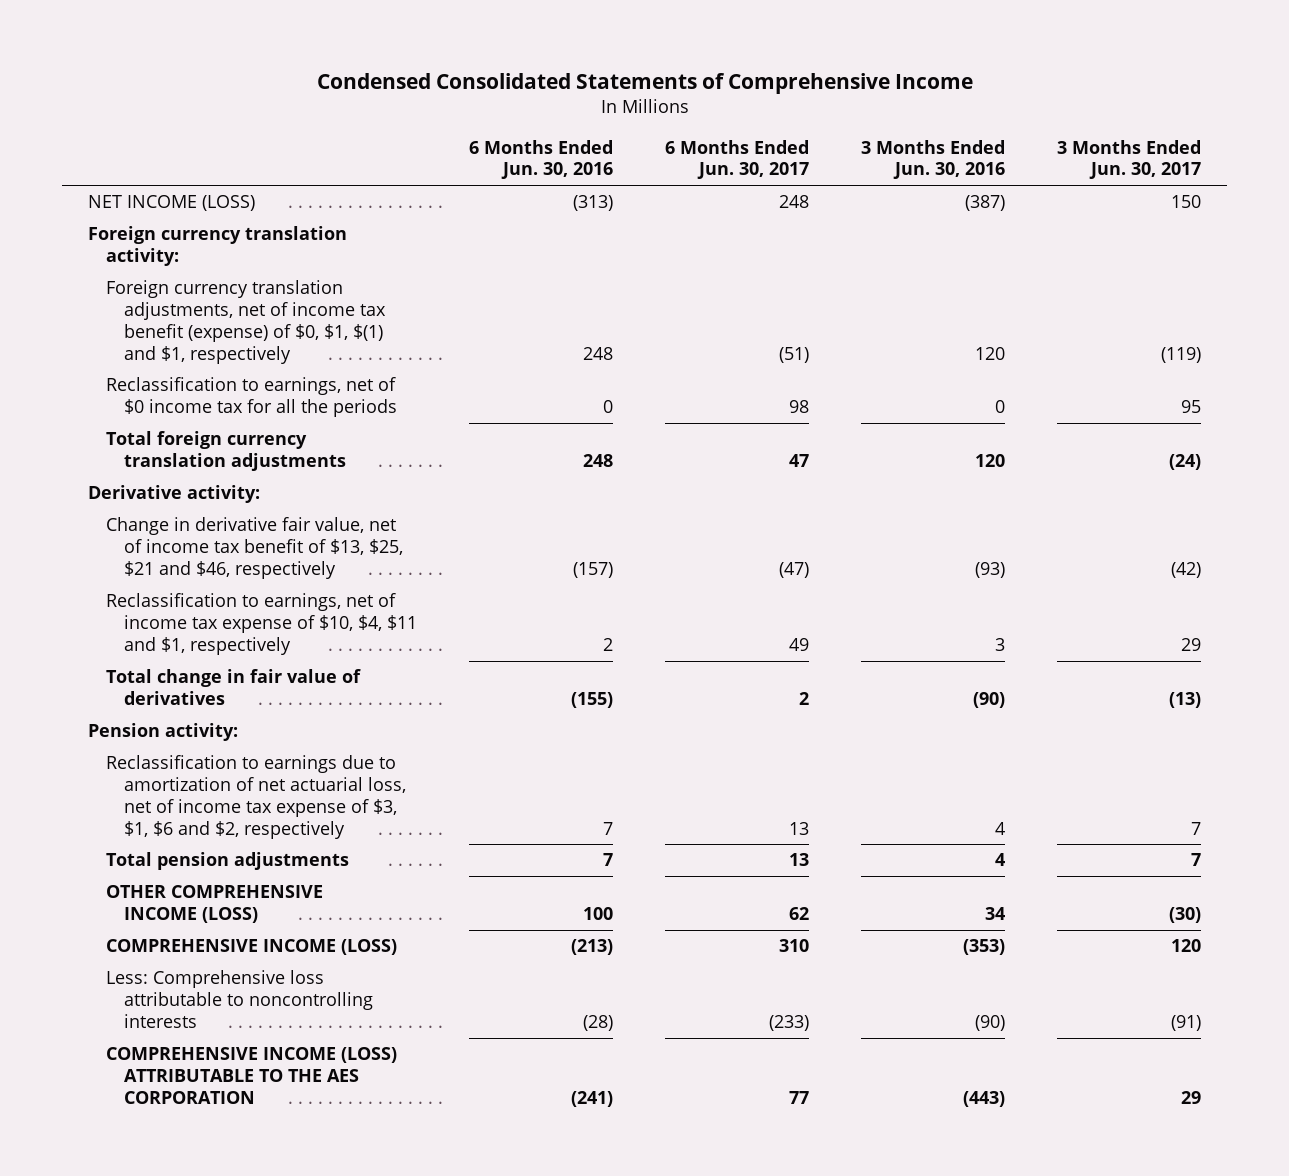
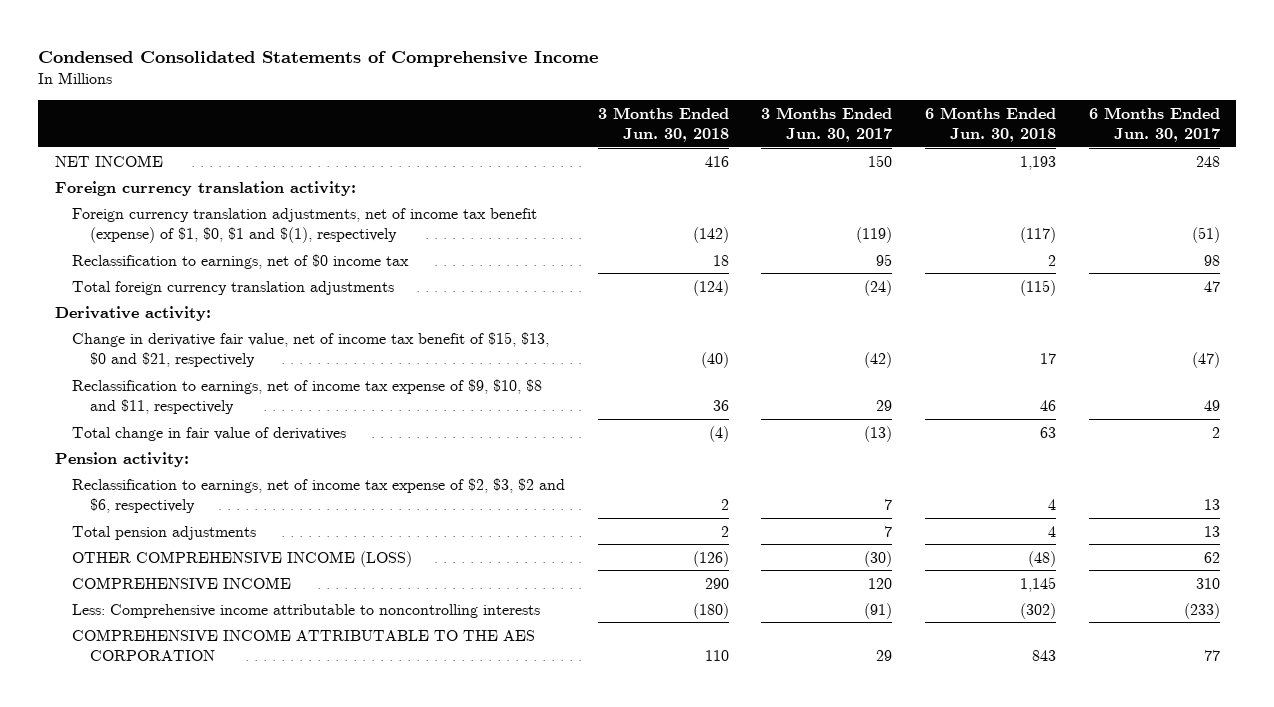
[469,139,614,180] 6 Months Ended Jun. 30, 2016 -> none
[861,139,1006,180] 3 Months Ended Jun. 30, 2016 -> none
none -> [597,106,729,143] 3 Months Ended Jun. 30, 2018
none -> [925,106,1057,143] 6 Months Ended Jun. 30, 2018
[87,195,255,212] NET INCOME (LOSS) -> [54,154,163,167] NET INCOME
[106,280,387,364] Foreign currency translation adjustments, net of income tax benefit (expense) of $0, $1, $(1) and $1, respectively -> [72,207,538,243] Foreign currency translation adjustments, net of income tax benefit (expense) of $1, $0, $1 and $(1), respectively
[106,377,398,418] Reclassification to earnings, net of $0 income tax for all the periods -> [72,253,410,269] Reclassification to earnings, net of $0 income tax
[106,517,404,579] Change in derivative fair value, net of income tax benefit of $13, $25, $21 and $46, respectively -> [72,331,550,367] Change in derivative fair value, net of income tax benefit of $15, $13, $0 and $21, respectively
[106,593,418,655] Reclassification to earnings, net of income tax expense of $10, $4, $11 and $1, respectively -> [72,378,543,414] Reclassification to earnings, net of income tax expense of $9, $10, $8 and $11, respectively
[106,755,407,839] Reclassification to earnings due to amortization of net actuarial loss, net of income tax expense of $3, $1, $6 and $2, respectively -> [72,477,566,513] Reclassification to earnings, net of income tax expense of $2, $3, $2 and $6, respectively
[106,939,398,956] COMPREHENSIVE INCOME (LOSS) -> [72,576,292,589] COMPREHENSIVE INCOME
[106,970,374,1028] Less: Comprehensive loss attributable to noncontrolling interests -> [72,603,541,618] Less: Comprehensive income attributable to noncontrolling interests
[106,1047,398,1104] COMPREHENSIVE INCOME (LOSS) ATTRIBUTABLE TO THE AES CORPORATION -> [72,628,536,661] COMPREHENSIVE INCOME ATTRIBUTABLE TO THE AES CORPORATION

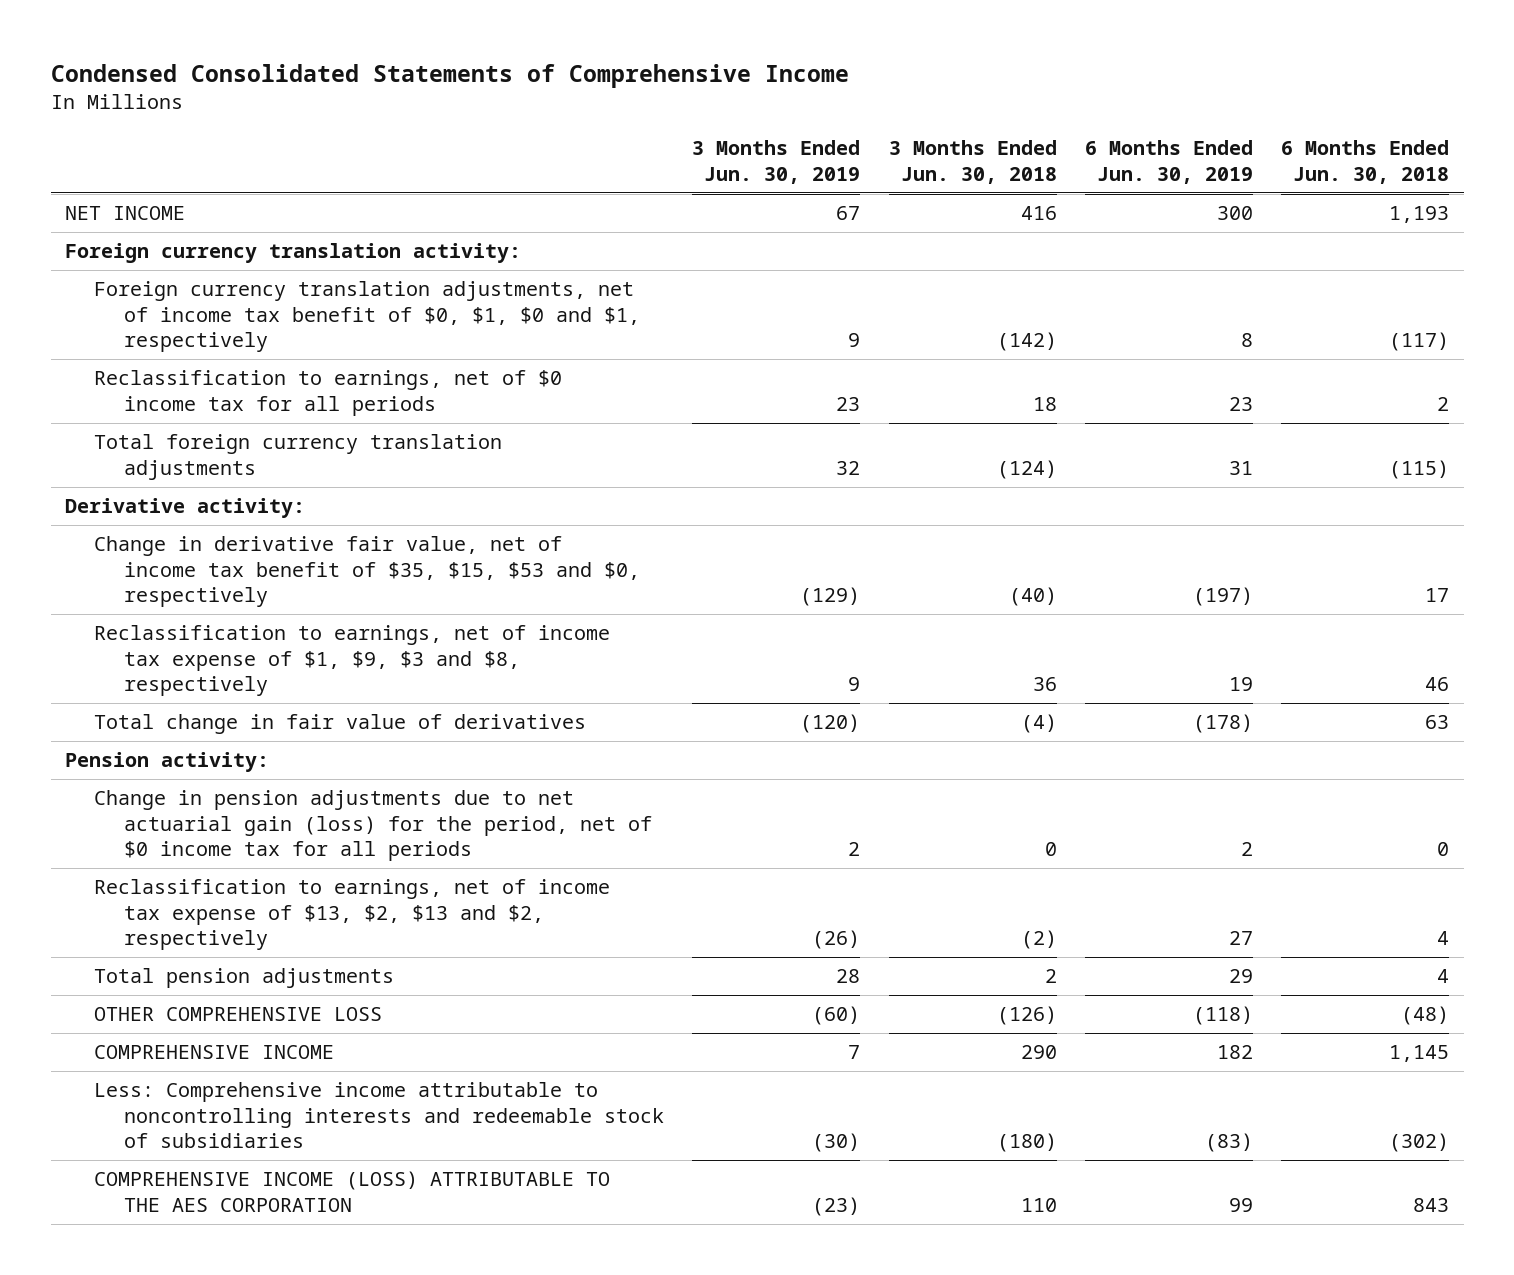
[761,106,893,143] 3 Months Ended Jun. 30, 2017 -> none
[1088,106,1220,143] 6 Months Ended Jun. 30, 2017 -> none
none -> [692,140,861,184] 3 Months Ended Jun. 30, 2019
none -> [1084,140,1253,184] 6 Months Ended Jun. 30, 2019
[72,207,538,243] Foreign currency translation adjustments, net of income tax benefit (expense) of $1, $0, $1 and $(1), respectively -> [94,281,640,353] Foreign currency translation adjustments, net of income tax benefit of $0, $1, $0 and $1, respectively
[72,253,410,269] Reclassification to earnings, net of $0 income tax -> [94,370,563,416] Reclassification to earnings, net of $0 income tax for all periods
[72,331,550,367] Change in derivative fair value, net of income tax benefit of $15, $13, $0 and $21, respectively -> [94,536,640,608] Change in derivative fair value, net of income tax benefit of $35, $15, $53 and $0, respectively
[72,378,543,414] Reclassification to earnings, net of income tax expense of $9, $10, $8 and $11, respectively -> [94,625,611,697] Reclassification to earnings, net of income tax expense of $1, $9, $3 and $8, respectively
none -> [94,790,652,862] Change in pension adjustments due to net actuarial gain (loss) for the period, net of $0 income tax for all periods
[72,477,566,513] Reclassification to earnings, net of income tax expense of $2, $3, $2 and $6, respectively -> [94,879,611,951] Reclassification to earnings, net of income tax expense of $13, $2, $13 and $2, respectively
[720,498,729,510] 2 -> [1020,930,1057,950] (2)
[72,550,413,567] OTHER COMPREHENSIVE INCOME (LOSS) -> [94,1007,383,1022] OTHER COMPREHENSIVE LOSS
[72,603,541,618] Less: Comprehensive income attributable to noncontrolling interests -> [94,1082,664,1149] Less: Comprehensive income attributable to noncontrolling interests and redeemable stock of subsidiaries
[72,628,536,661] COMPREHENSIVE INCOME ATTRIBUTABLE TO THE AES CORPORATION -> [94,1171,611,1212] COMPREHENSIVE INCOME (LOSS) ATTRIBUTABLE TO THE AES CORPORATION

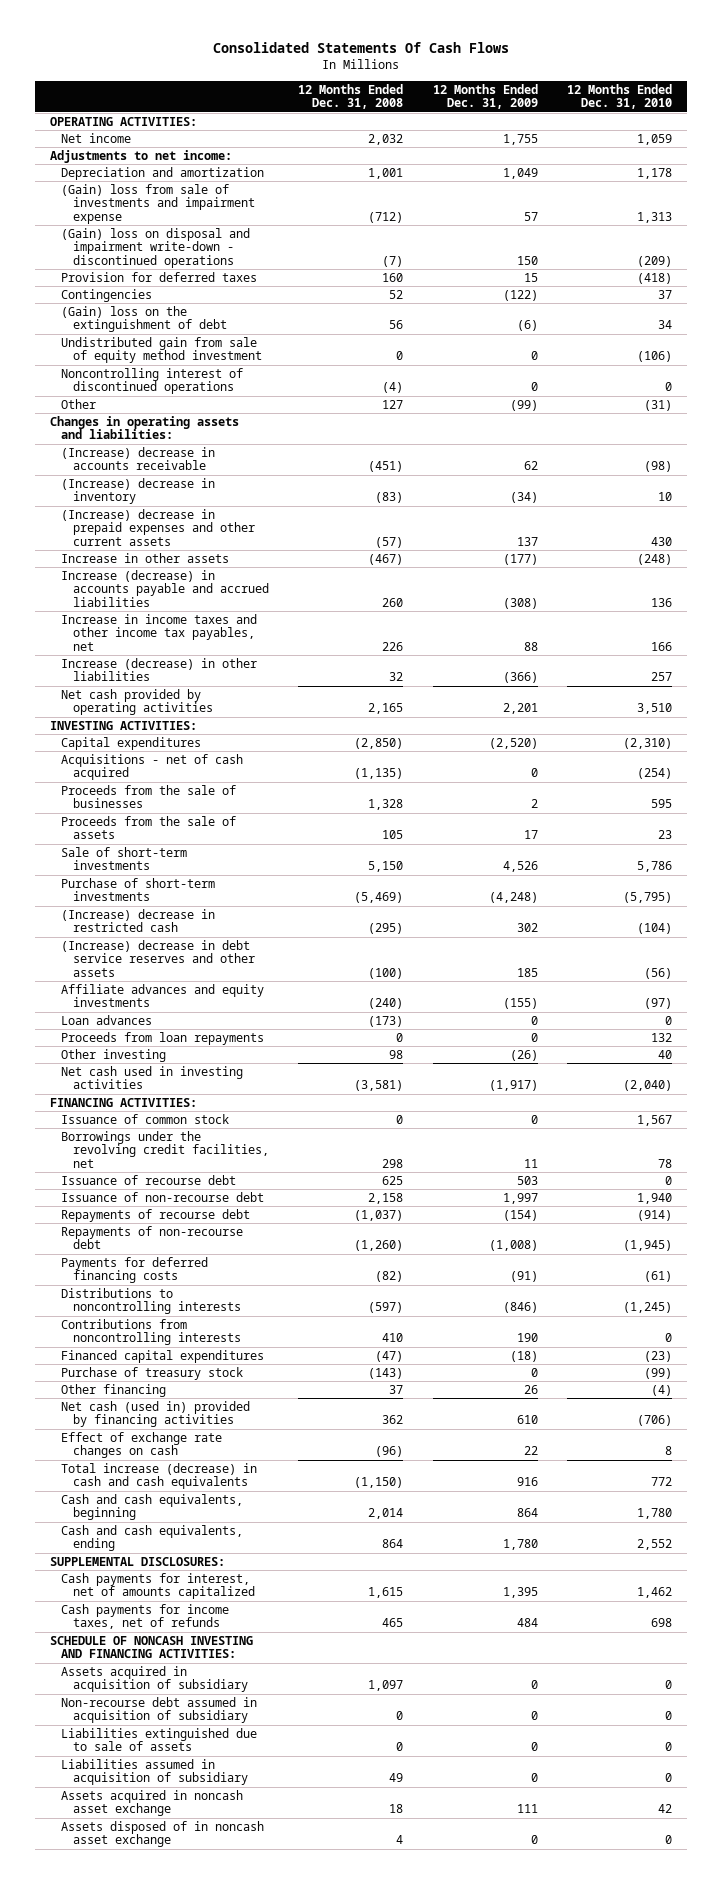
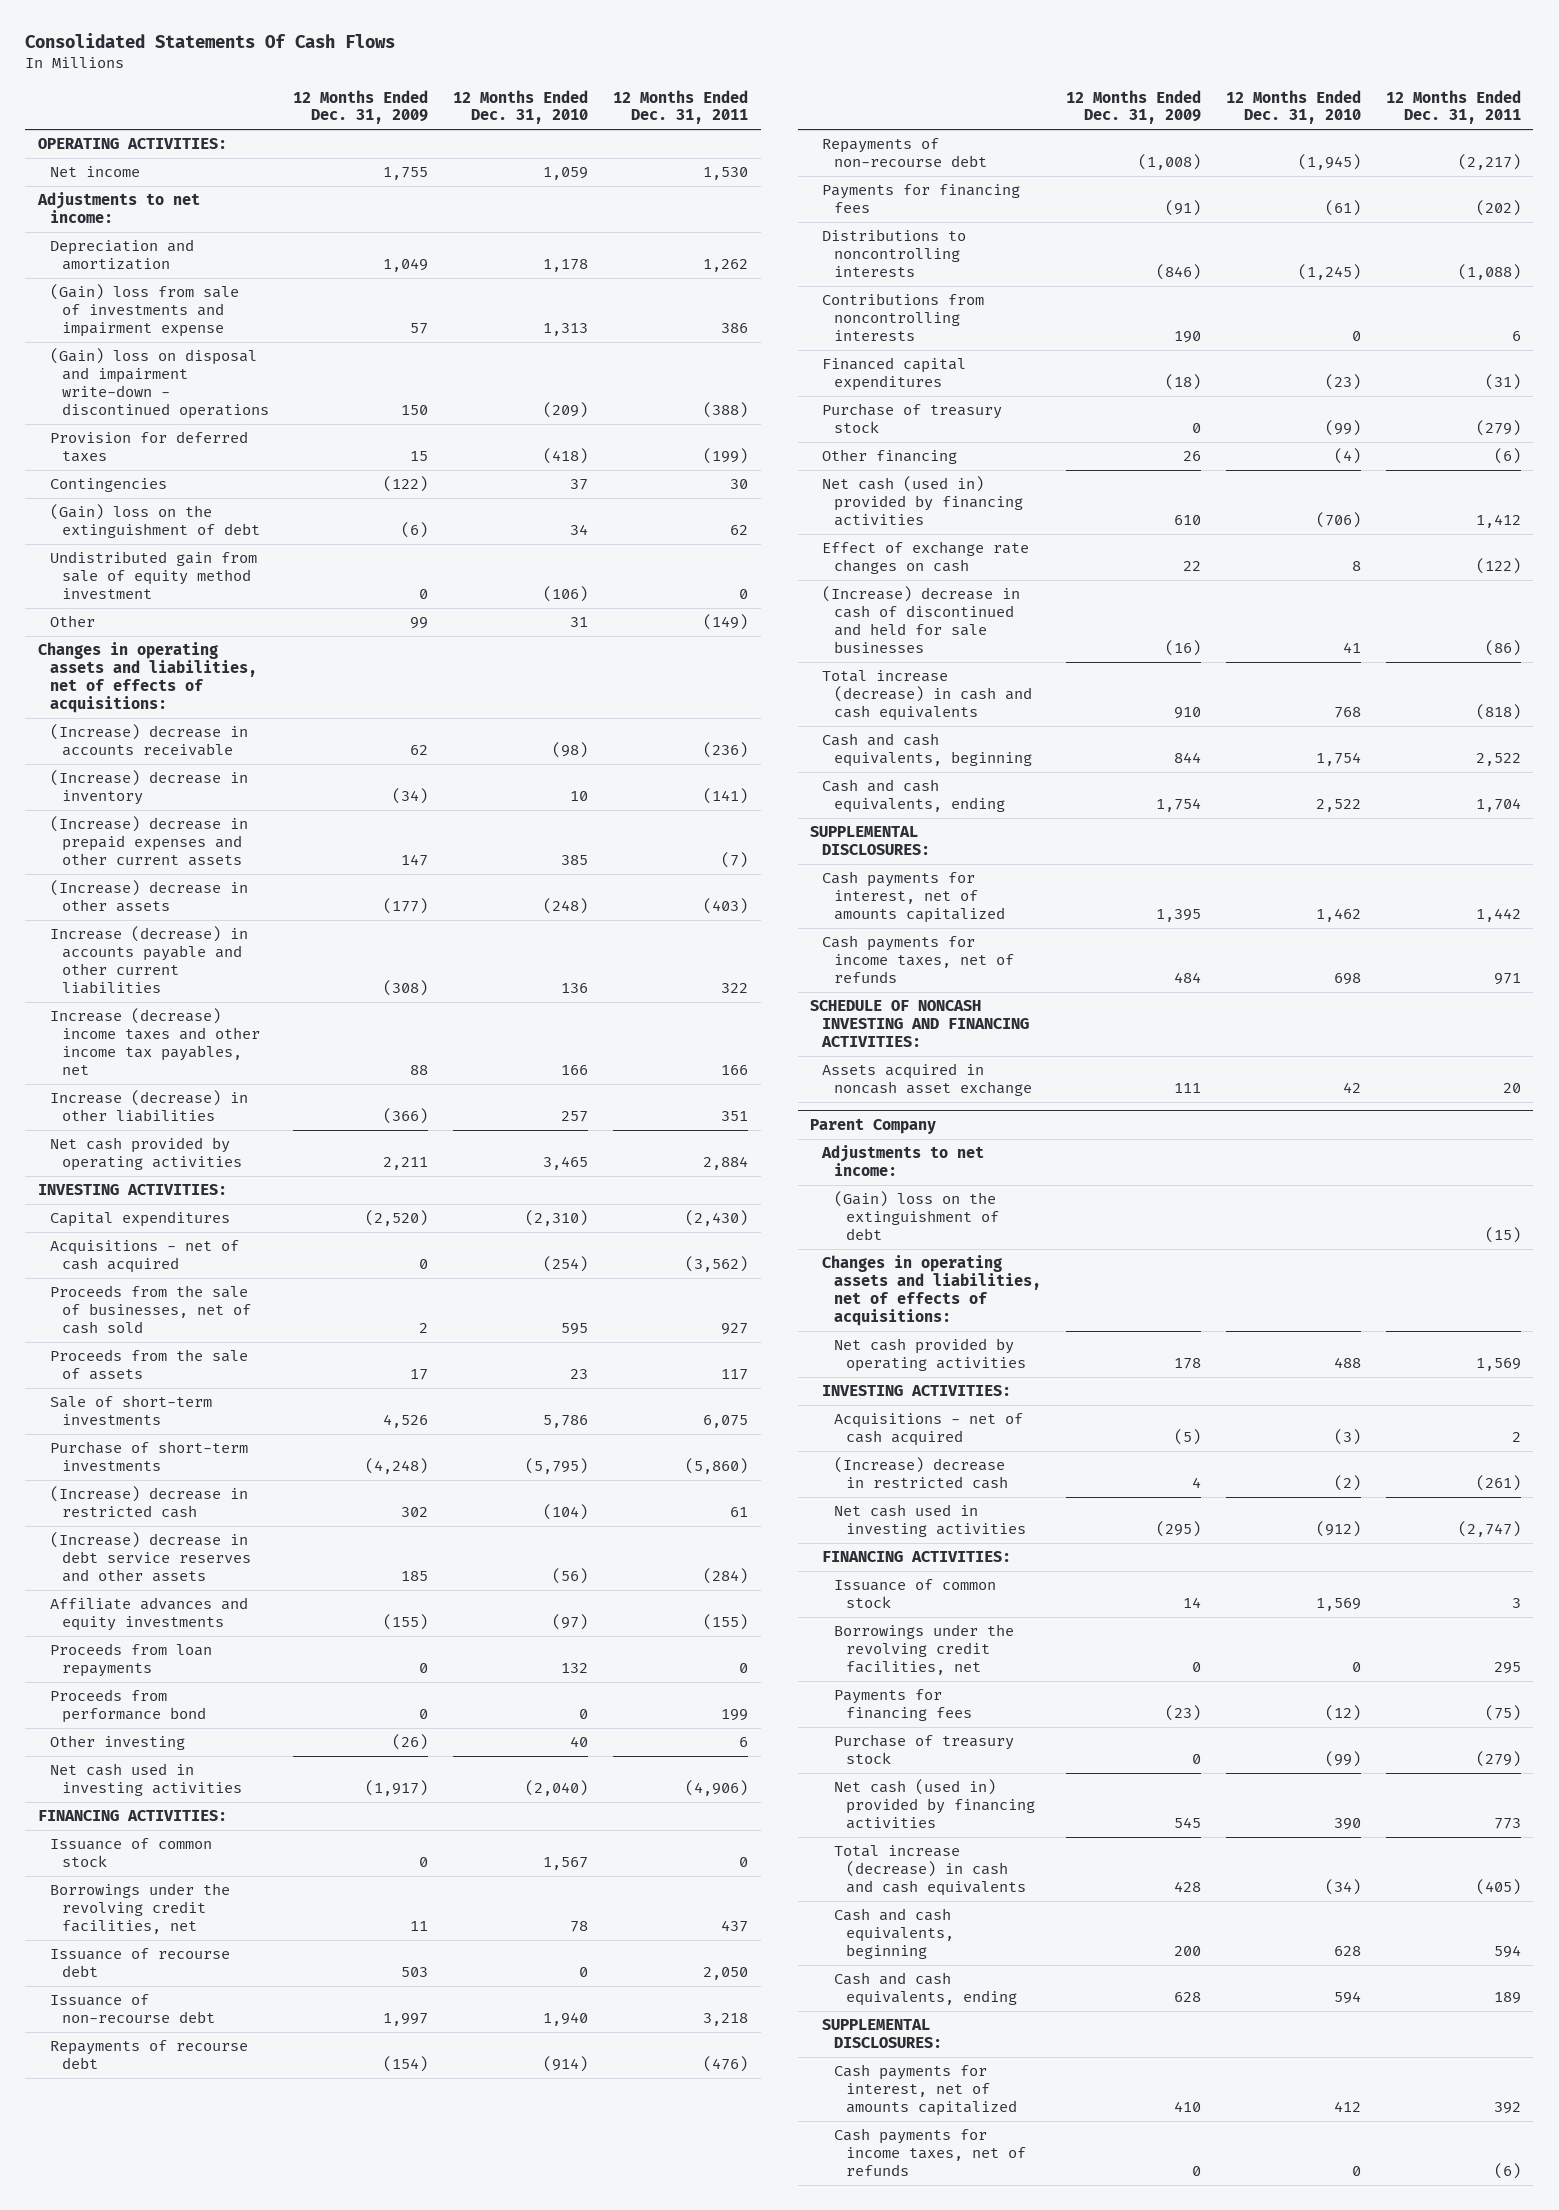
[298,83,404,110] 12 Months Ended Dec. 31, 2008 -> none
none -> [613,89,749,125] 12 Months Ended Dec. 31, 2011
[61,367,244,395] Noncontrolling interest of discontinued operations -> none
[509,399,538,411] (99) -> [410,617,429,630] 99
[644,399,673,411] (31) -> [570,617,589,628] 31
[49,415,239,440] Changes in operating assets and liabilities: -> [37,642,257,713] Changes in operating assets and liabilities, net of effects of acquisitions:
[516,537,538,547] 137 -> [401,853,429,866] 147
[651,537,673,547] 430 -> [561,854,589,865] 385
[61,552,230,563] Increase in other assets -> [49,880,248,913] (Increase) decrease in other assets
[61,569,269,608] Increase (decrease) in accounts payable and accrued liabilities -> [49,926,248,994] Increase (decrease) in accounts payable and other current liabilities
[61,613,258,652] Increase in income taxes and other income tax payables, net -> [49,1008,260,1075] Increase (decrease) income taxes and other income tax payables, net
[502,703,538,715] 2,201 -> [383,1157,429,1171] 2,211
[637,703,673,715] 3,510 -> [543,1156,589,1171] 3,465
[61,784,237,809] Proceeds from the sale of businesses -> [49,1285,251,1334] Proceeds from the sale of businesses, net of cash sold
[61,1014,153,1025] Loan advances -> none
none -> [49,1689,206,1724] Proceeds from performance bond
[61,1256,209,1284] Payments for deferred financing costs -> [822,184,1021,214] Payments for financing fees
none -> [822,586,1021,653] (Increase) decrease in cash of discontinued and held for sale businesses
[516,1477,538,1487] 916 -> [1174,706,1202,719] 910
[651,1477,673,1487] 772 -> [1333,706,1361,718] 768
[516,1508,538,1518] 864 -> [1174,752,1202,764] 844
[637,1508,673,1520] 1,780 -> [1315,752,1361,767] 1,754
[502,1539,538,1551] 1,780 -> [1156,798,1202,813] 1,754
[637,1539,673,1551] 2,552 -> [1315,799,1361,813] 2,522
[61,1665,248,1693] Assets acquired in acquisition of subsidiary -> none
[61,1696,258,1724] Non-recourse debt assumed in acquisition of subsidiary -> none
[61,1727,258,1752] Liabilities extinguished due to sale of assets -> none
[61,1758,248,1786] Liabilities assumed in acquisition of subsidiary -> none
[61,1820,265,1848] Assets disposed of in noncash asset exchange -> none
none -> [810,1118,937,1135] Parent Company
none -> [821,1145,985,1177] Adjustments to net income:
none -> [834,1191,999,1240] (Gain) loss on the extinguishment of debt
none -> [822,1255,1042,1326] Changes in operating assets and liabilities, net of effects of acquisitions:
none -> [834,1338,1026,1373] Net cash provided by operating activities
none -> [822,1385,1012,1397] INVESTING ACTIVITIES:
none -> [834,1413,1024,1447] Acquisitions - net of cash acquired
none -> [834,1457,1008,1490] (Increase) decrease in restricted cash
none -> [834,1504,1026,1538] Net cash used in investing activities
none -> [822,1551,1012,1563] FINANCING ACTIVITIES:
none -> [834,1579,997,1609] Issuance of common stock
none -> [834,1624,1015,1675] Borrowings under the revolving credit facilities, net
none -> [834,1689,972,1722] Payments for financing fees
none -> [834,1734,1015,1765] Purchase of treasury stock
none -> [834,1779,1035,1829] Net cash (used in) provided by financing activities
none -> [834,1845,1026,1896] Total increase (decrease) in cash and cash equivalents
none -> [834,1908,954,1959] Cash and cash equivalents, beginning
none -> [834,1972,1017,2007] Cash and cash equivalents, ending
none -> [822,2019,943,2049] SUPPLEMENTAL DISCLOSURES:
none -> [834,2064,1017,2116] Cash payments for interest, net of amounts capitalized
none -> [834,2128,1026,2176] Cash payments for income taxes, net of refunds

